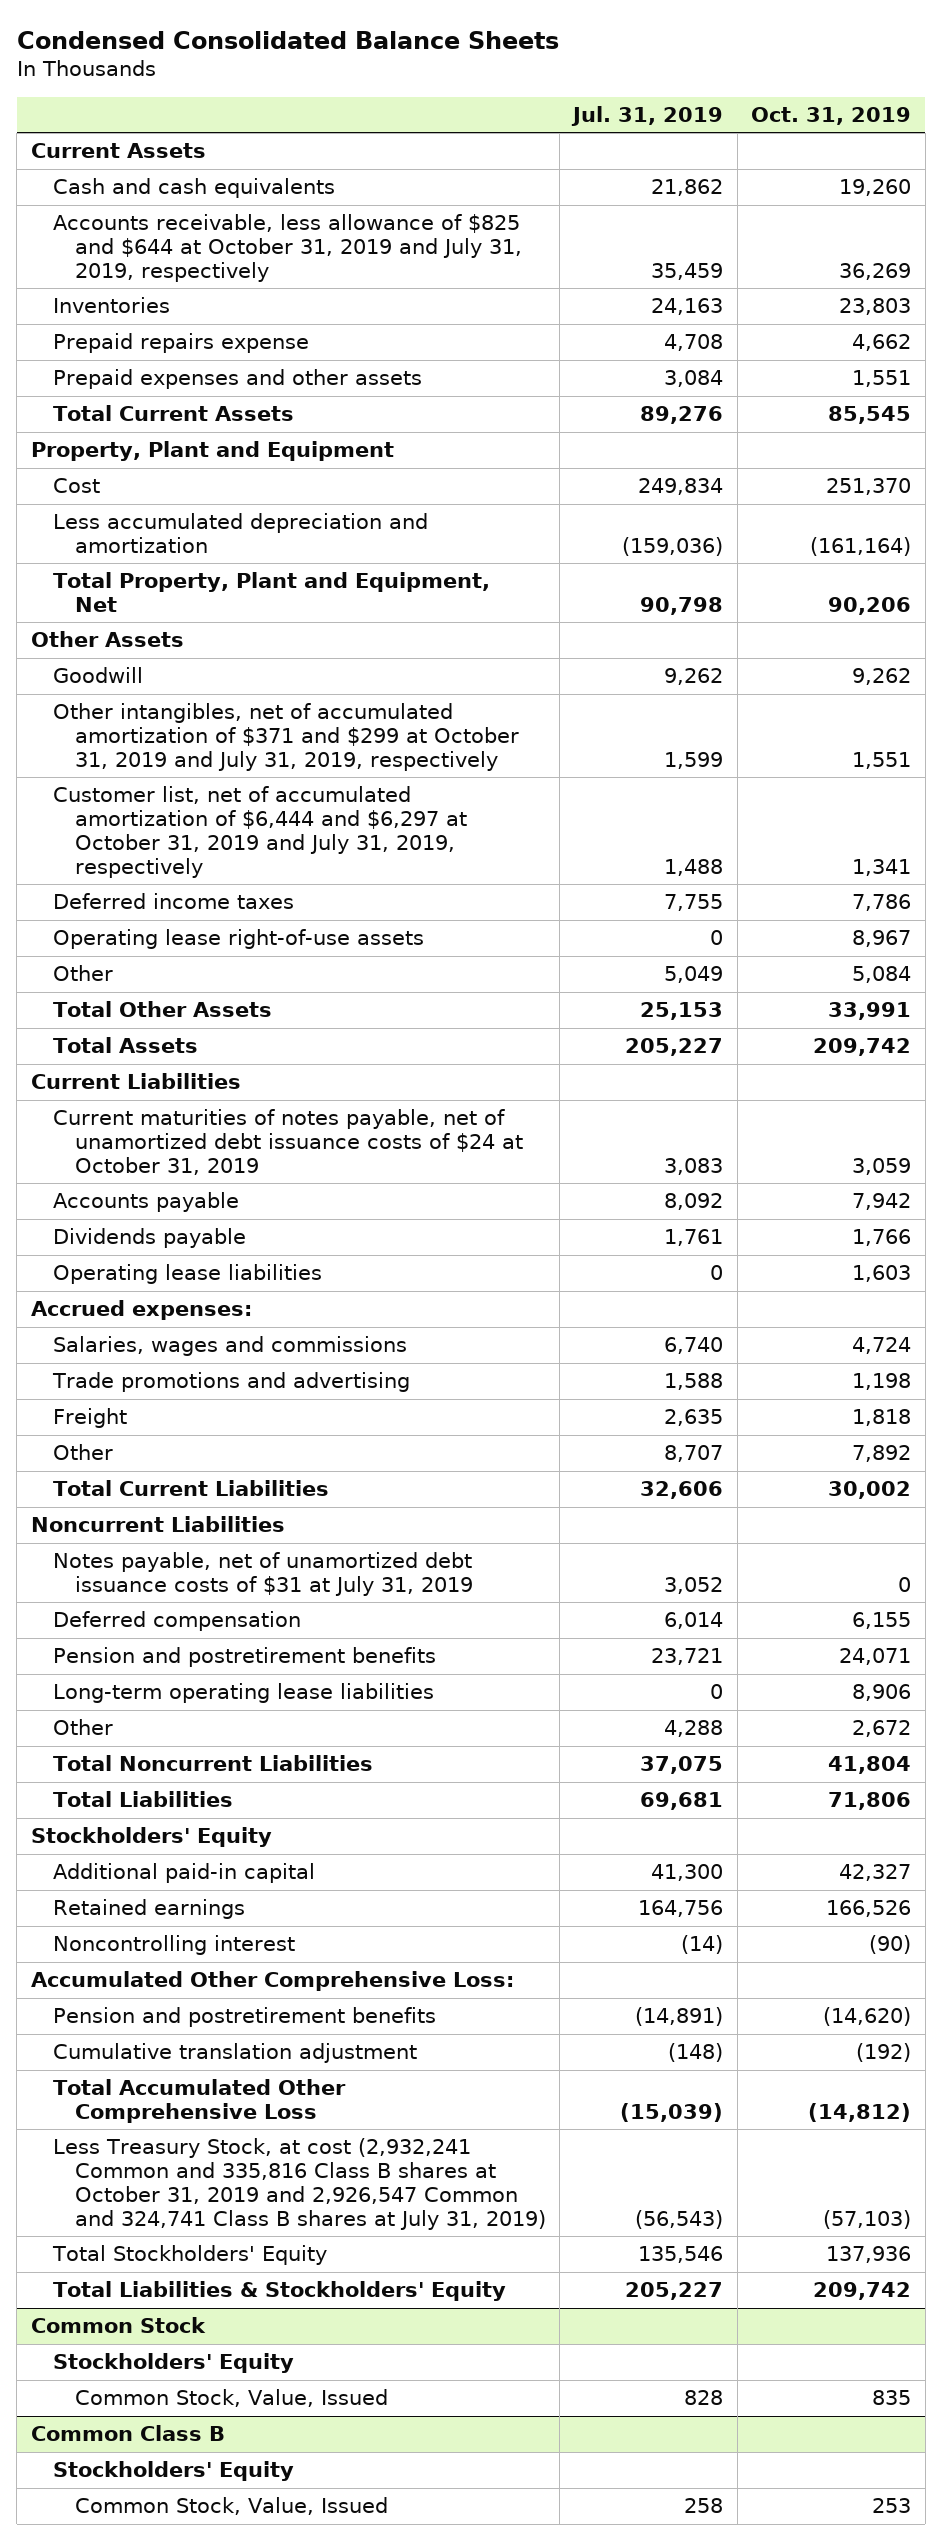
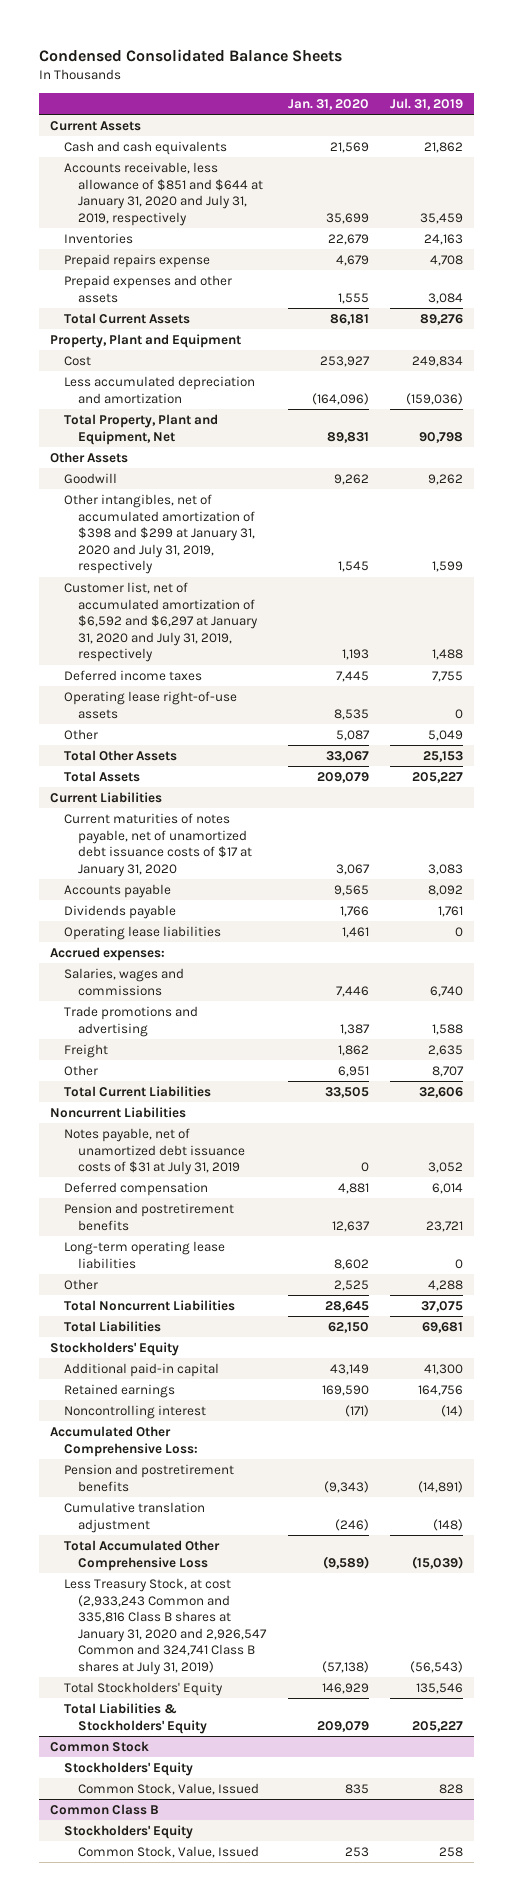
[751,106,912,125] Oct. 31, 2019 -> none
none -> [287,98,369,110] Jan. 31, 2020
[52,214,522,282] Accounts receivable, less allowance of $825 and $644 at October 31, 2019 and July 31, 2019, respectively -> [64,161,263,226] Accounts receivable, less allowance of $851 and $644 at January 31, 2020 and July 31, 2019, respectively
[52,703,519,771] Other intangibles, net of accumulated amortization of $371 and $299 at October 31, 2019 and July 31, 2019, respectively -> [64,493,255,575] Other intangibles, net of accumulated amortization of $398 and $299 at January 31, 2020 and July 31, 2019, respectively
[52,786,467,878] Customer list, net of accumulated amortization of $6,444 and $6,297 at October 31, 2019 and July 31, 2019, respectively -> [64,581,258,663] Customer list, net of accumulated amortization of $6,592 and $6,297 at January 31, 2020 and July 31, 2019, respectively
[52,1109,523,1175] Current maturities of notes payable, net of unamortized debt issuance costs of $24 at October 31, 2019 -> [64,812,252,877] Current maturities of notes payable, net of unamortized debt issuance costs of $17 at January 31, 2020
[52,2138,546,2230] Less Treasury Stock, at cost (2,932,241 Common and 335,816 Class B shares at October 31, 2019 and 2,926,547 Common and 324,741 Class B shares at July 31, 2019) -> [64,1577,267,1676] Less Treasury Stock, at cost (2,933,243 Common and 335,816 Class B shares at January 31, 2020 and 2,926,547 Common and 324,741 Class B shares at July 31, 2019)

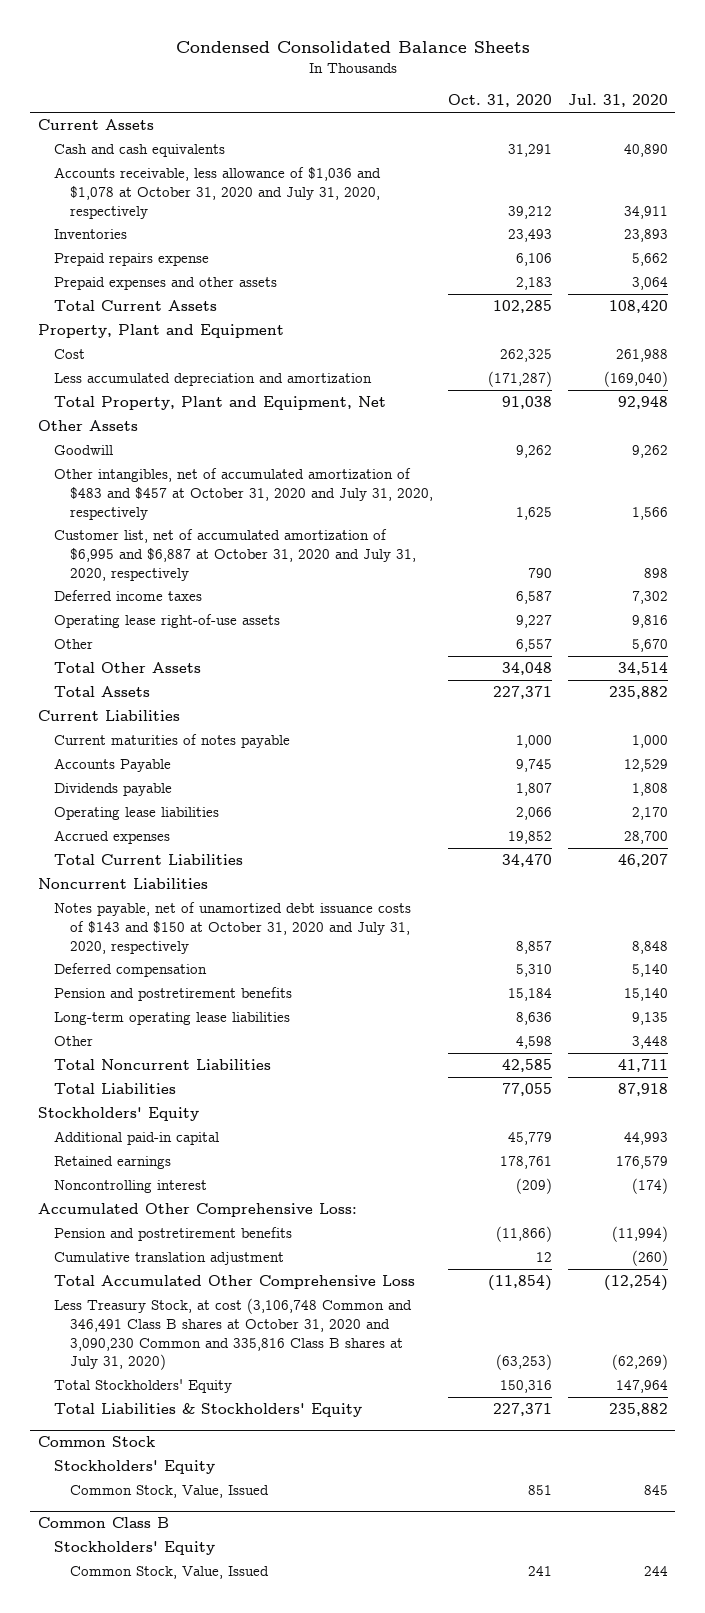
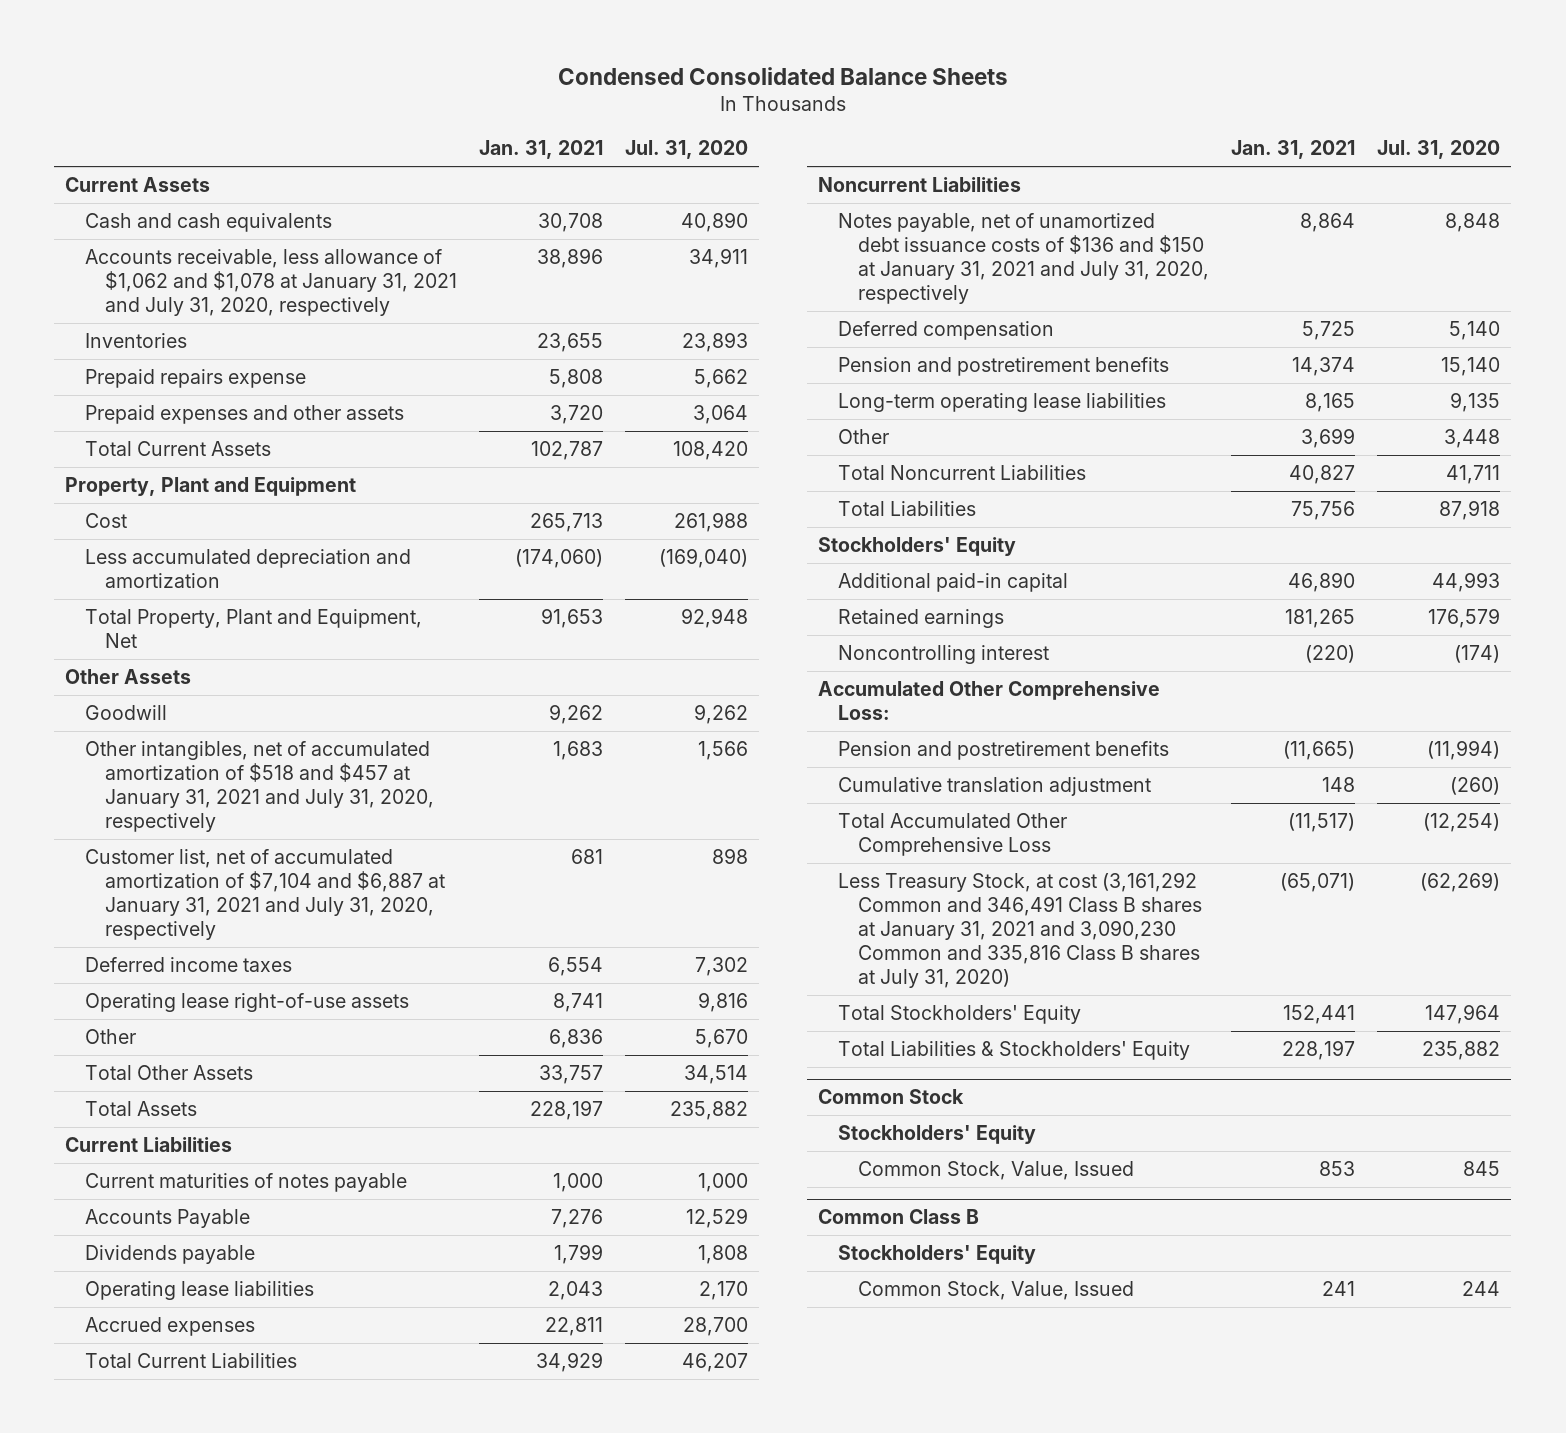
[448,94,553,108] Oct. 31, 2020 -> none
none -> [478,140,603,160] Jan. 31, 2021
[53,167,381,219] Accounts receivable, less allowance of $1,036 and $1,078 at October 31, 2020 and July 31, 2020, respectively -> [85,248,457,317] Accounts receivable, less allowance of $1,062 and $1,078 at January 31, 2021 and July 31, 2020, respectively
[53,468,434,520] Other intangibles, net of accumulated amortization of $483 and $457 at October 31, 2020 and July 31, 2020, respectively -> [85,740,434,833] Other intangibles, net of accumulated amortization of $518 and $457 at January 31, 2021 and July 31, 2020, respectively
[53,529,417,581] Customer list, net of accumulated amortization of $6,995 and $6,887 at October 31, 2020 and July 31, 2020, respectively -> [85,848,445,941] Customer list, net of accumulated amortization of $7,104 and $6,887 at January 31, 2021 and July 31, 2020, respectively
[53,902,411,954] Notes payable, net of unamortized debt issuance costs of $143 and $150 at October 31, 2020 and July 31, 2020, respectively -> [837,212,1209,305] Notes payable, net of unamortized debt issuance costs of $136 and $150 at January 31, 2021 and July 31, 2020, respectively
[53,1298,412,1371] Less Treasury Stock, at cost (3,106,748 Common and 346,491 Class B shares at October 31, 2020 and 3,090,230 Common and 335,816 Class B shares at July 31, 2020) -> [837,871,1202,989] Less Treasury Stock, at cost (3,161,292 Common and 346,491 Class B shares at January 31, 2021 and 3,090,230 Common and 335,816 Class B shares at July 31, 2020)

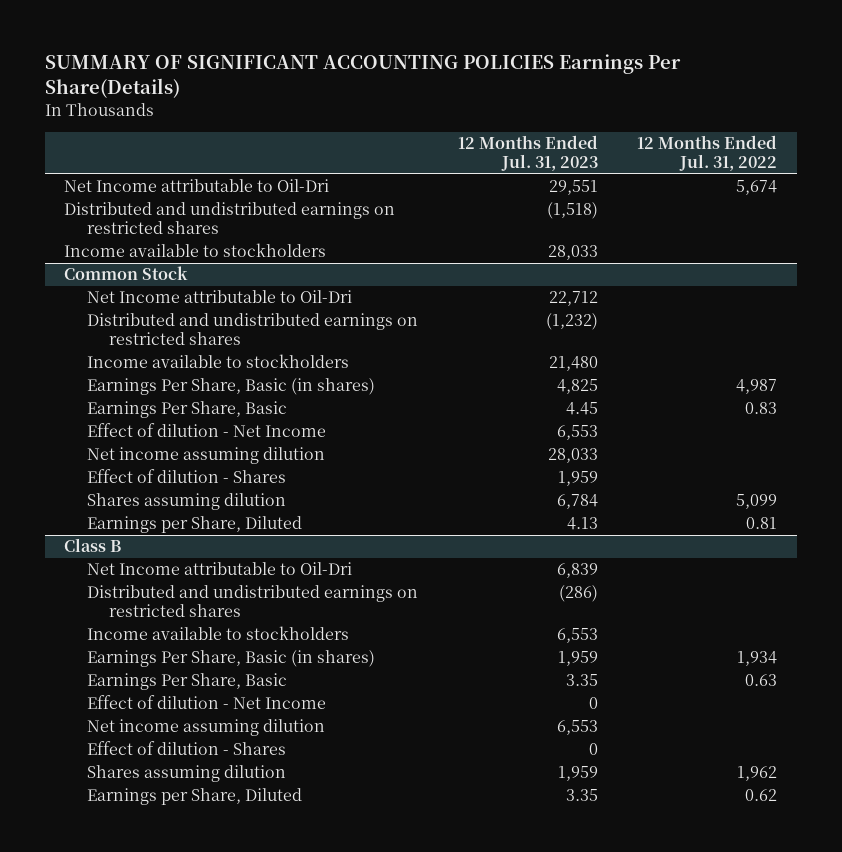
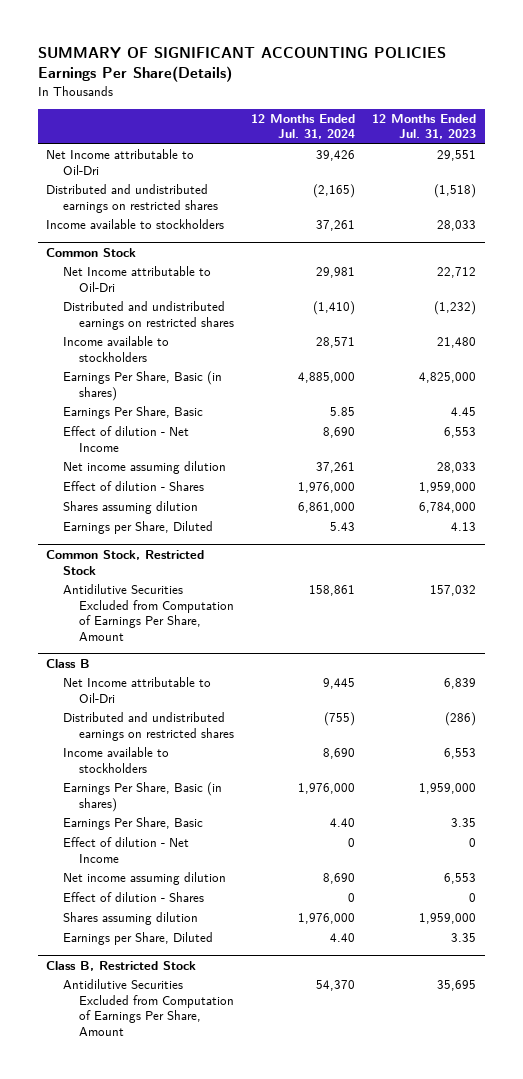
[637,134,778,171] 12 Months Ended Jul. 31, 2022 -> none
none -> [251,113,356,140] 12 Months Ended Jul. 31, 2024
[556,379,598,395] 4,825 -> [419,372,477,384] 4,825,000
[557,471,598,487] 1,959 -> [419,482,477,494] 1,959,000
[556,494,598,510] 6,784 -> [419,502,477,514] 6,784,000
none -> [46,550,205,575] Common Stock, Restricted Stock
none -> [62,584,234,642] Antidilutive Securities Excluded from Computation of Earnings Per Share, Amount
[557,651,598,667] 1,959 -> [419,783,477,795] 1,959,000
[557,766,598,782] 1,959 -> [419,913,477,925] 1,959,000
none -> [46,961,197,972] Class B, Restricted Stock
none -> [62,979,234,1037] Antidilutive Securities Excluded from Computation of Earnings Per Share, Amount

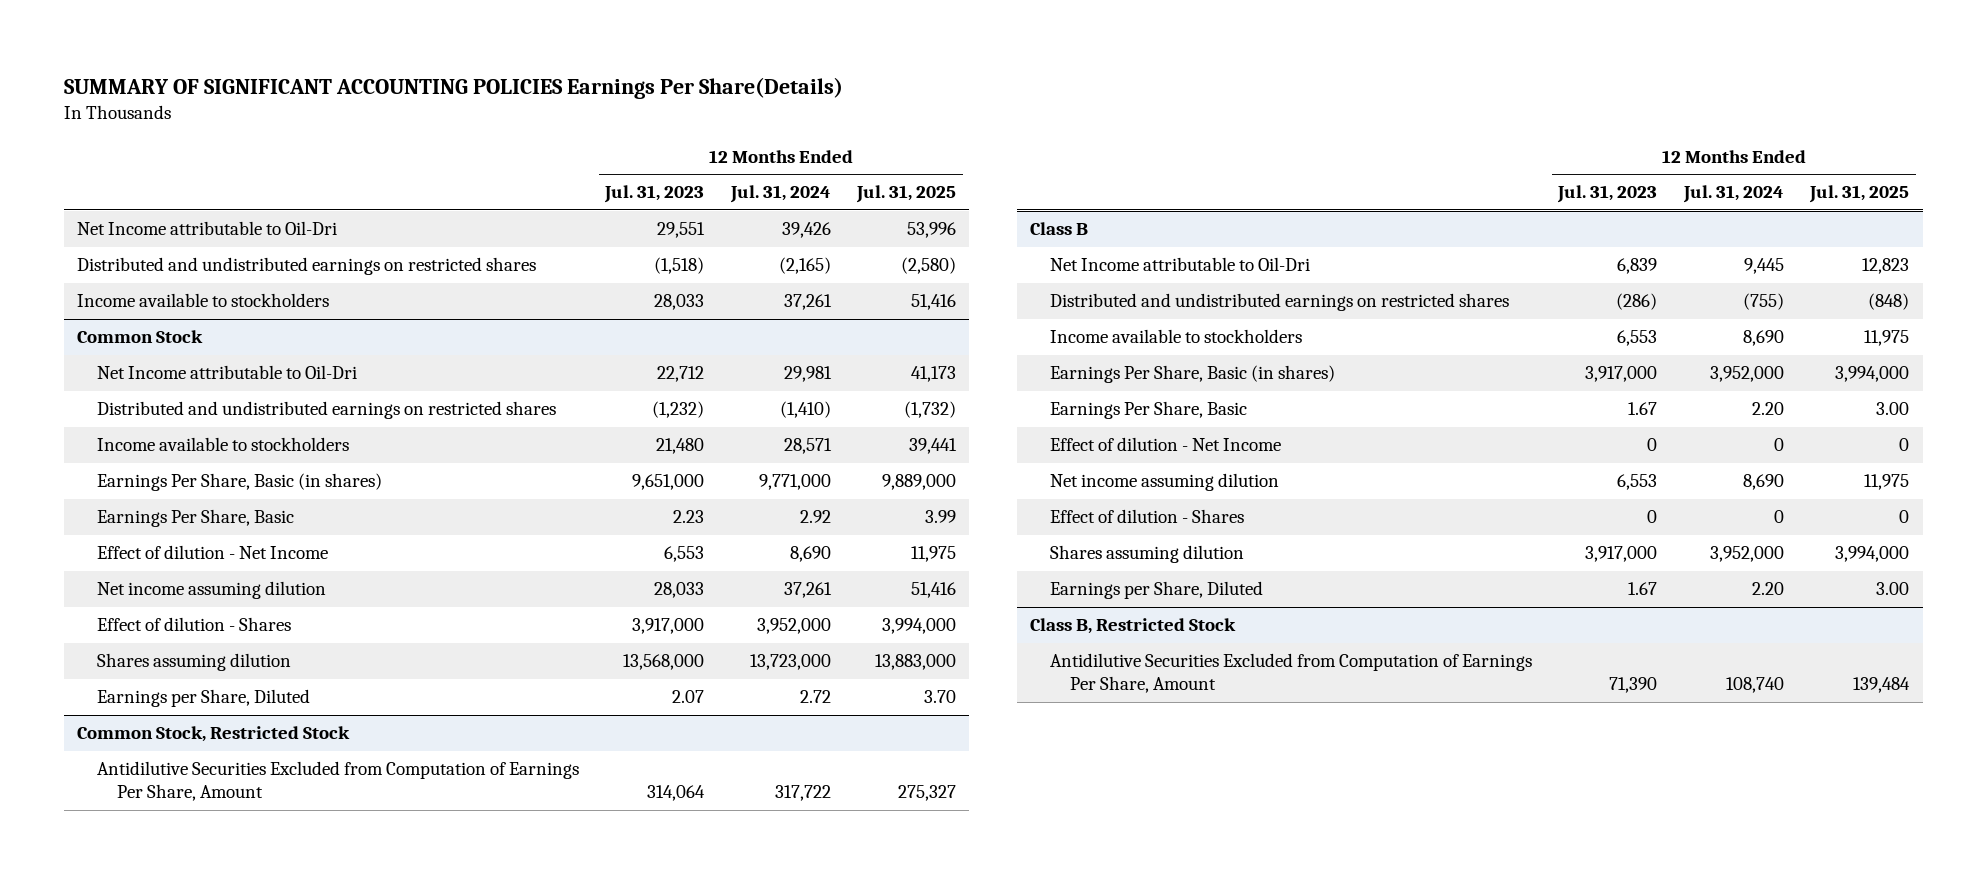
none -> [856,185,957,204] Jul. 31, 2025
[298,372,356,384] 4,885,000 -> [758,474,831,491] 9,771,000
[419,372,477,384] 4,825,000 -> [632,474,705,491] 9,651,000
[330,407,356,417] 5.85 -> [799,510,831,524] 2.92
[451,407,477,417] 4.45 -> [673,510,705,524] 2.23
[298,482,356,494] 1,976,000 -> [756,618,831,635] 3,952,000
[419,482,477,494] 1,959,000 -> [632,618,705,635] 3,917,000
[298,502,356,514] 6,861,000 -> [749,654,831,671] 13,723,000
[419,502,477,514] 6,784,000 -> [623,654,705,671] 13,568,000
[330,522,356,532] 5.43 -> [799,690,831,704] 2.72
[451,522,477,532] 4.13 -> [672,690,705,704] 2.07
[309,585,356,597] 158,861 -> [774,785,831,802] 317,722
[430,585,477,597] 157,032 -> [647,785,706,802] 314,064
[298,783,356,795] 1,976,000 -> [1709,366,1784,383] 3,952,000
[419,783,477,795] 1,959,000 -> [1585,366,1658,383] 3,917,000
[330,818,356,828] 4.40 -> [1751,402,1784,416] 2.20
[451,818,477,828] 3.35 -> [1628,402,1658,416] 1.67
[298,913,356,925] 1,976,000 -> [1709,546,1784,563] 3,952,000
[419,913,477,925] 1,959,000 -> [1585,546,1658,563] 3,917,000
[330,933,356,943] 4.40 -> [1751,582,1784,596] 2.20
[451,933,477,943] 3.35 -> [1628,582,1658,596] 1.67
[316,980,356,992] 54,370 -> [1725,677,1784,694] 108,740
[437,980,477,992] 35,695 -> [1609,677,1658,694] 71,390

